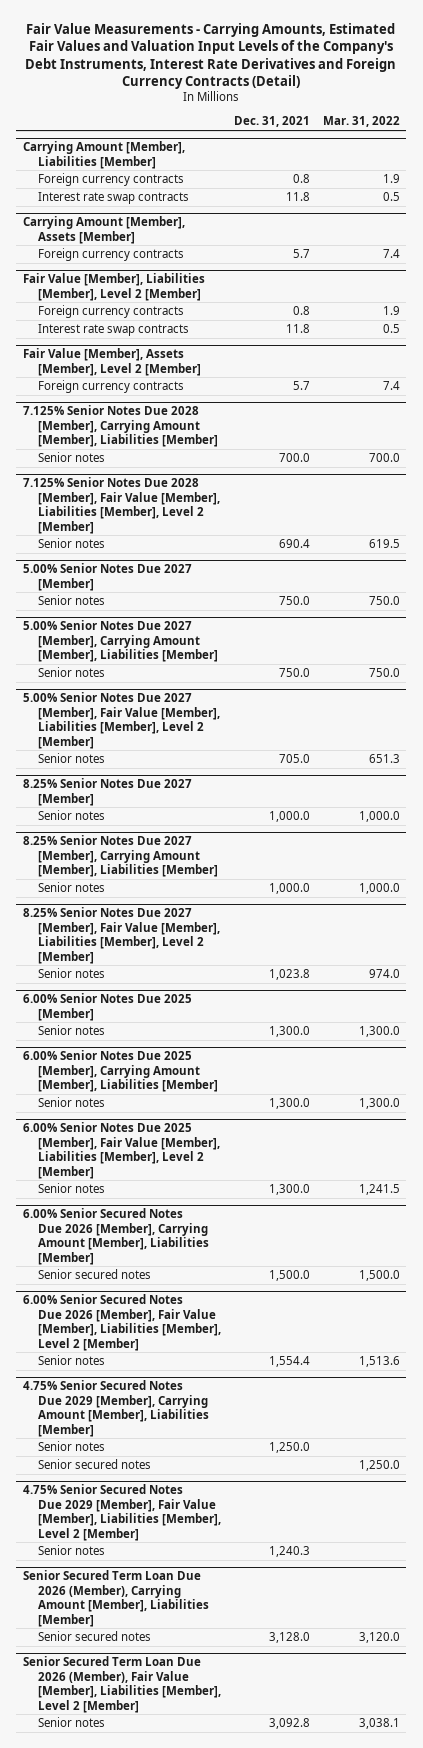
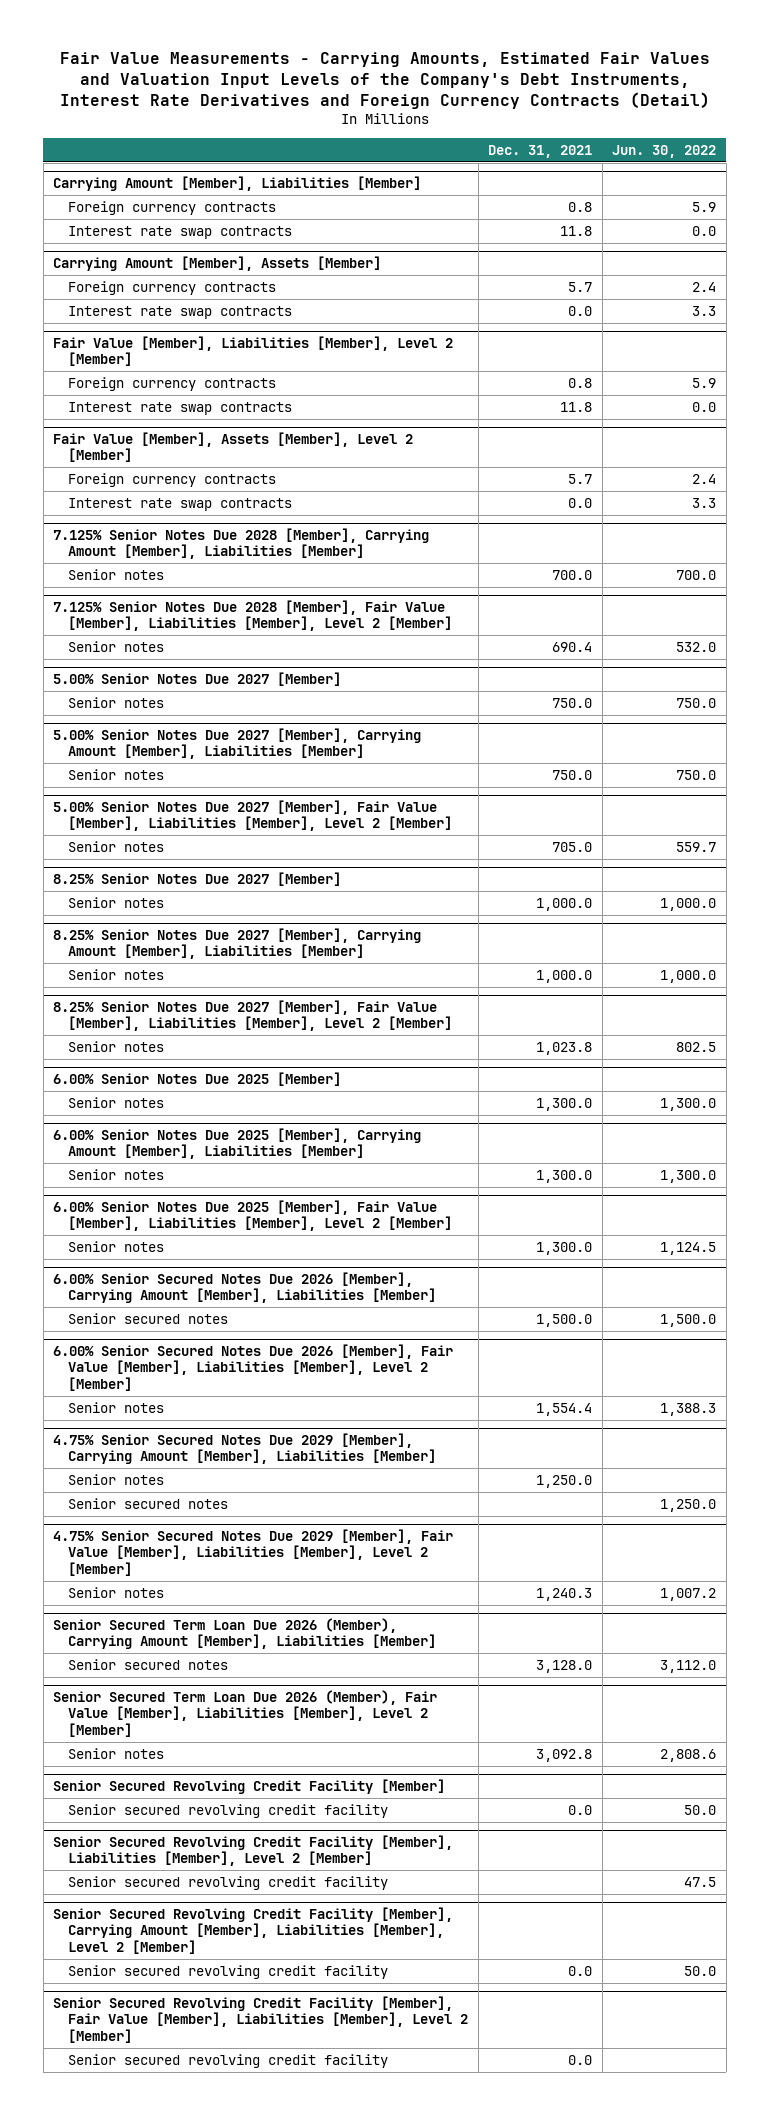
[322,116,400,128] Mar. 31, 2022 -> none
none -> [612,144,717,158] Jun. 30, 2022
none -> [68,306,293,320] Interest rate swap contracts
none -> [68,498,293,512] Interest rate swap contracts
none -> [53,1779,446,1795] Senior Secured Revolving Credit Facility [Member]
none -> [68,1804,389,1819] Senior secured revolving credit facility
none -> [53,1835,454,1867] Senior Secured Revolving Credit Facility [Member], Liabilities [Member], Level 2 [Member]
none -> [68,1876,389,1891] Senior secured revolving credit facility
none -> [53,1907,454,1954] Senior Secured Revolving Credit Facility [Member], Carrying Amount [Member], Liabilities [Member], Level 2 [Member]
none -> [68,1965,389,1980] Senior secured revolving credit facility
none -> [53,1996,469,2043] Senior Secured Revolving Credit Facility [Member], Fair Value [Member], Liabilities [Member], Level 2 [Member]
none -> [68,2054,389,2069] Senior secured revolving credit facility

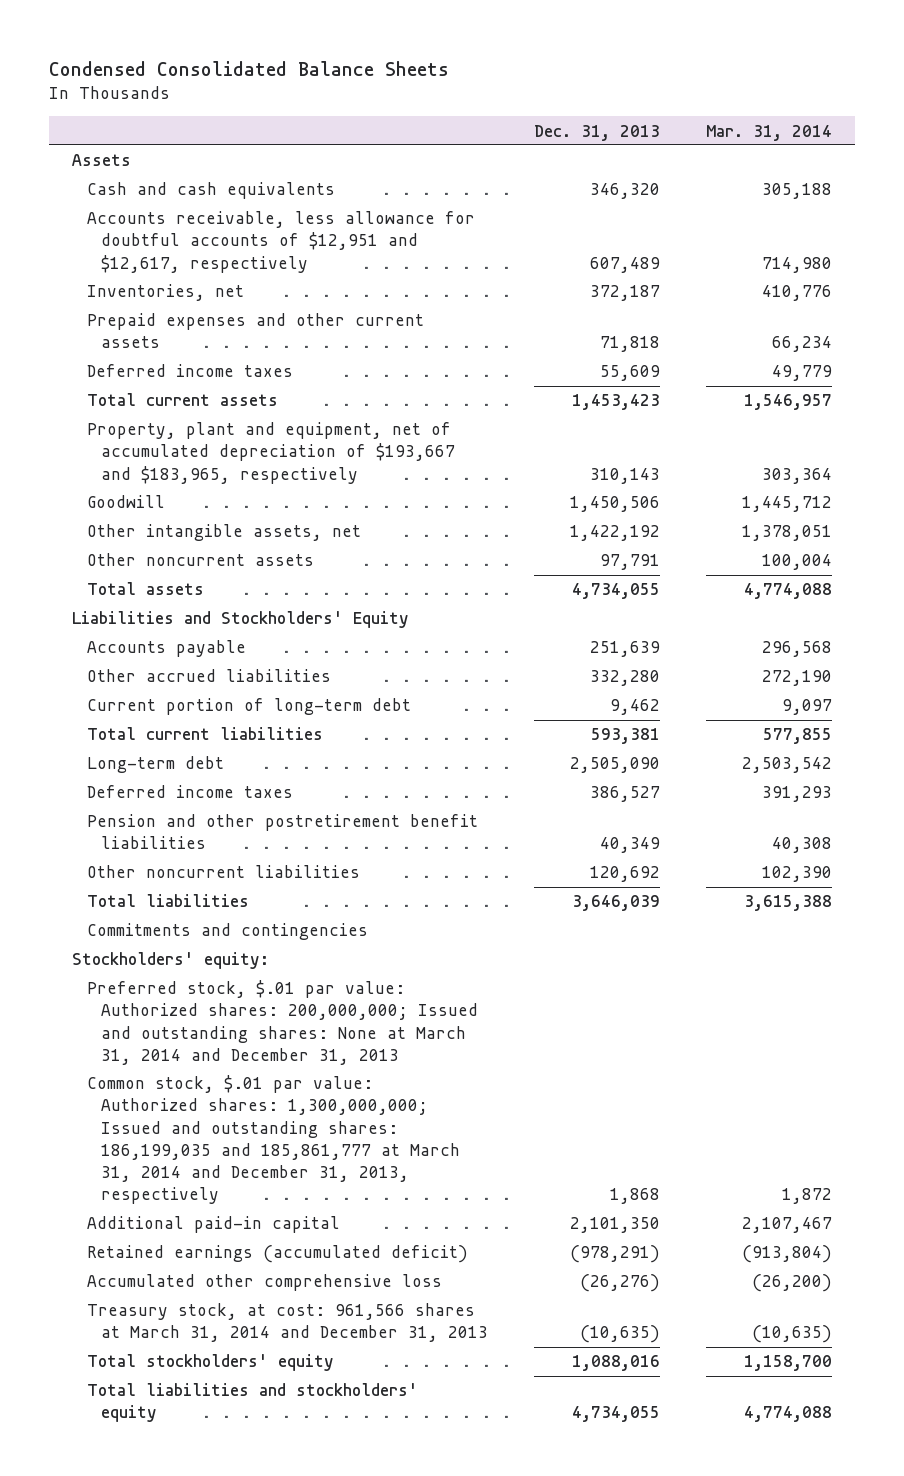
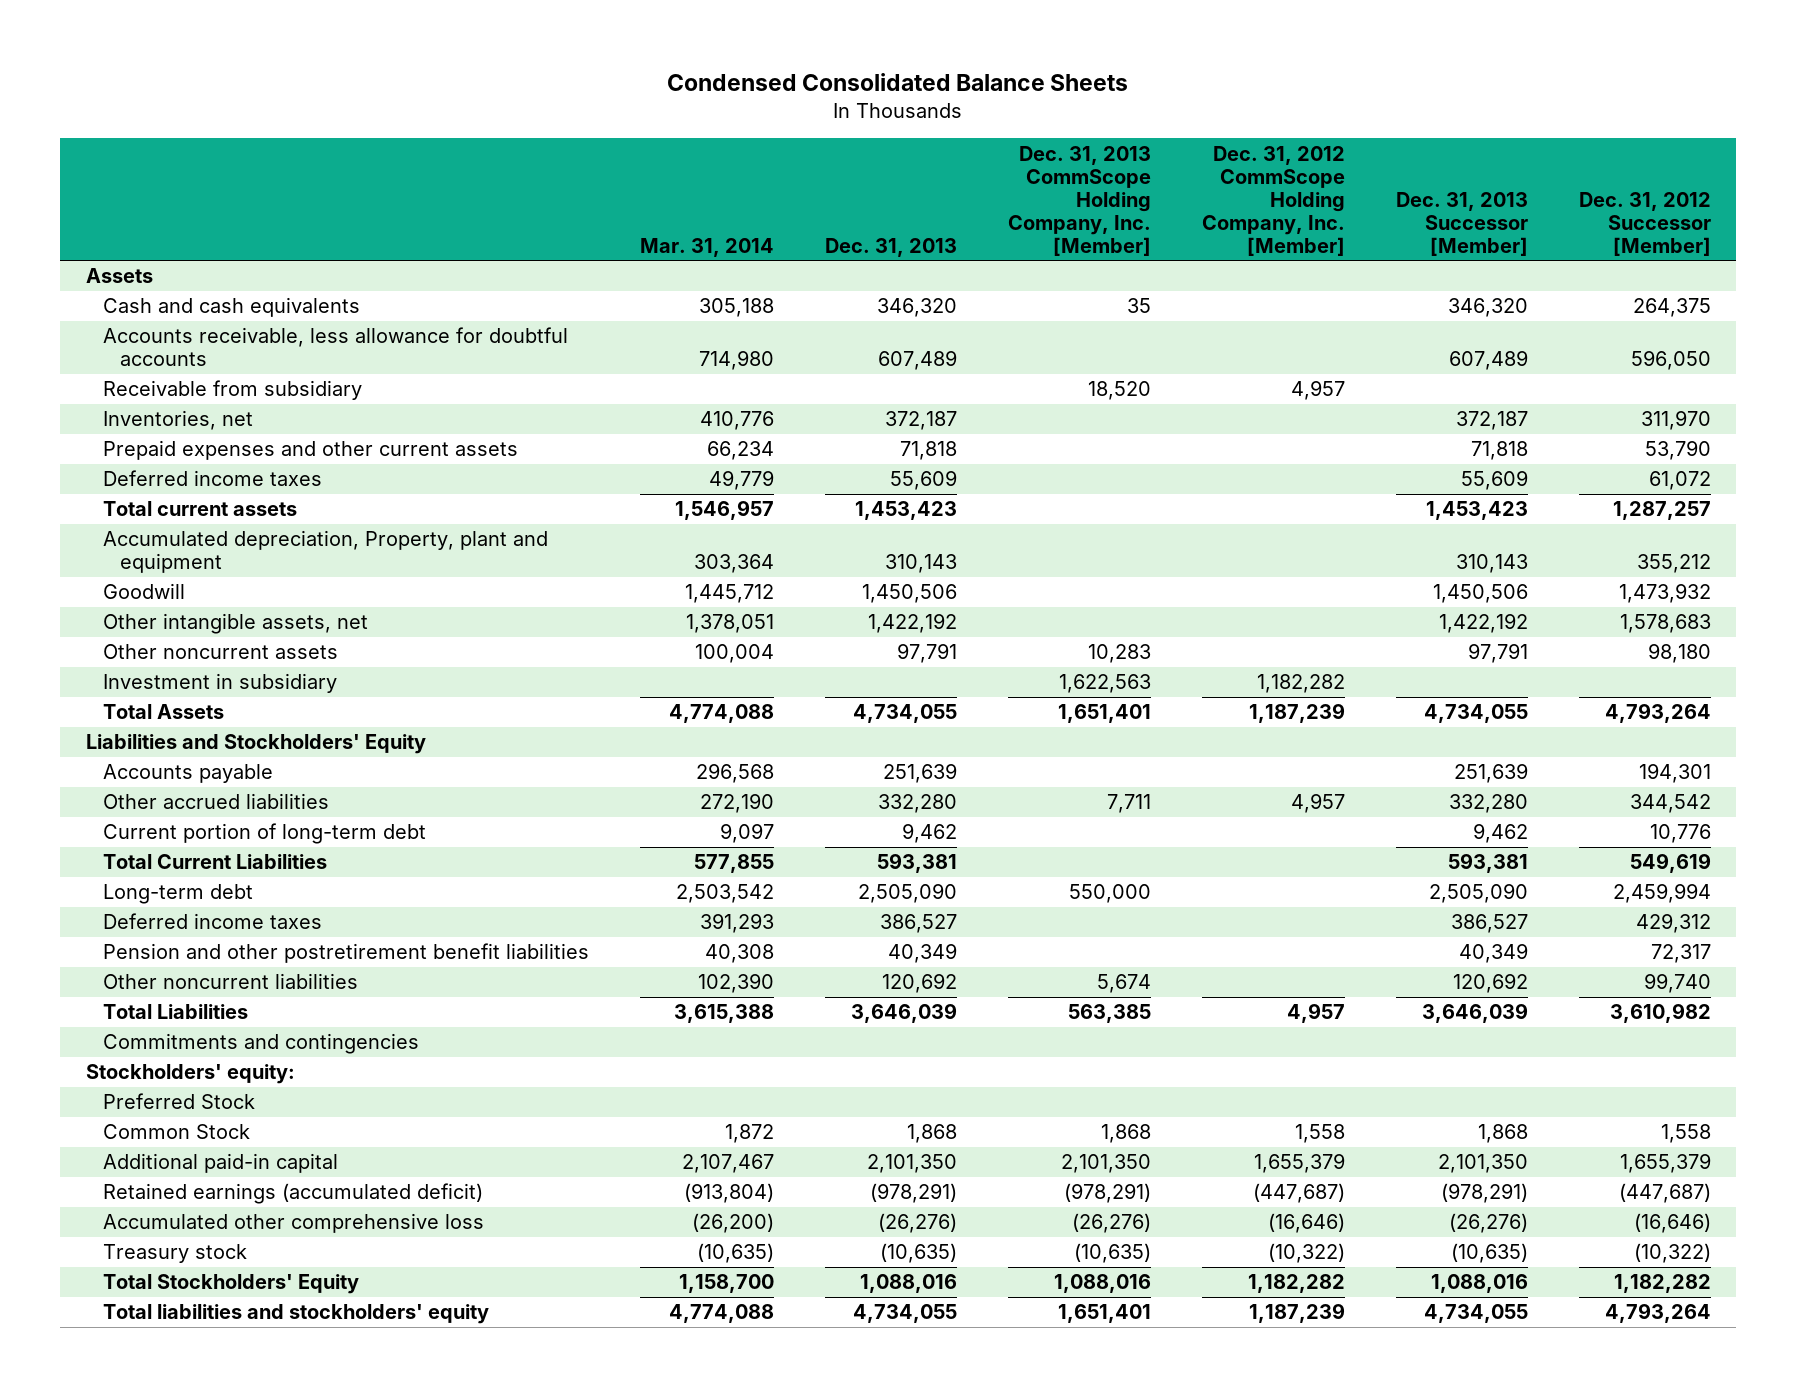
none -> [1007,145,1151,256] Dec. 31, 2013 CommScope Holding Company, Inc. [Member]
none -> [1201,145,1345,256] Dec. 31, 2012 CommScope Holding Company, Inc. [Member]
none -> [1395,191,1528,256] Dec. 31, 2013 Successor [Member]
none -> [1578,191,1711,256] Dec. 31, 2012 Successor [Member]
[86,211,475,273] Accounts receivable, less allowance for doubtful accounts of $12,951 and $12,617, respectively -> [102,327,568,367] Accounts receivable, less allowance for doubtful accounts
none -> [102,380,362,401] Receivable from subsidiary
[86,422,455,484] Property, plant and equipment, net of accumulated depreciation of $193,667 and $183,965, respectively -> [102,530,548,574] Accumulated depreciation, Property, plant and equipment
none -> [102,673,337,694] Investment in subsidiary
[86,582,204,596] Total assets -> [102,704,224,720] Total Assets
[86,727,323,741] Total current liabilities -> [102,854,327,870] Total Current Liabilities
[86,894,249,908] Total liabilities -> [102,1004,248,1020] Total Liabilities
[86,980,478,1065] Preferred stock, $.01 par value: Authorized shares: 200,000,000; Issued and outstanding shares: None at March 31, 2014 and December 31, 2013 -> [102,1093,255,1110] Preferred Stock
[86,1075,460,1205] Common stock, $.01 par value: Authorized shares: 1,300,000,000; Issued and outstanding shares: 186,199,035 and 185,861,777 at March 31, 2014 and December 31, 2013, respectively -> [102,1124,250,1140] Common Stock
[86,1303,488,1343] Treasury stock, at cost: 961,566 shares at March 31, 2014 and December 31, 2013 -> [102,1244,247,1264] Treasury stock
[86,1354,334,1372] Total stockholders' equity -> [102,1274,359,1295] Total Stockholders' Equity

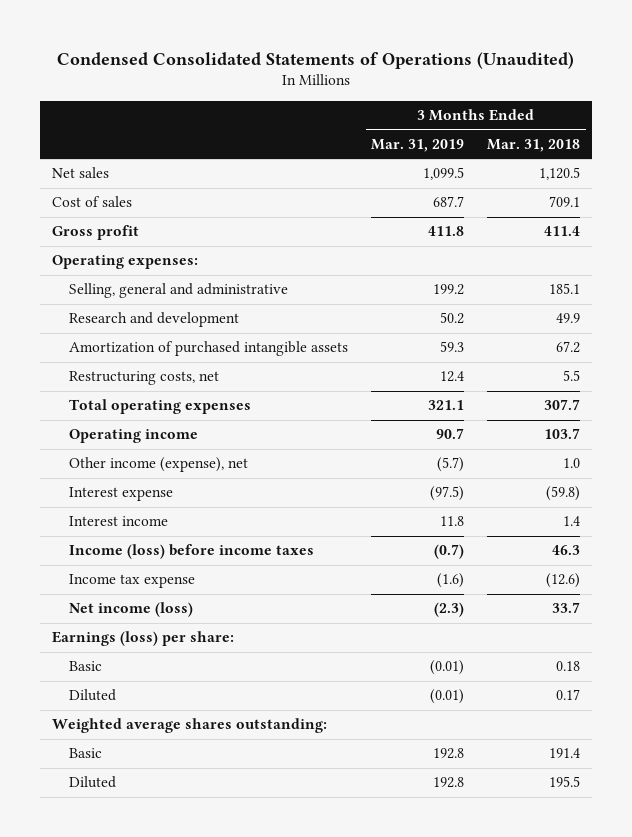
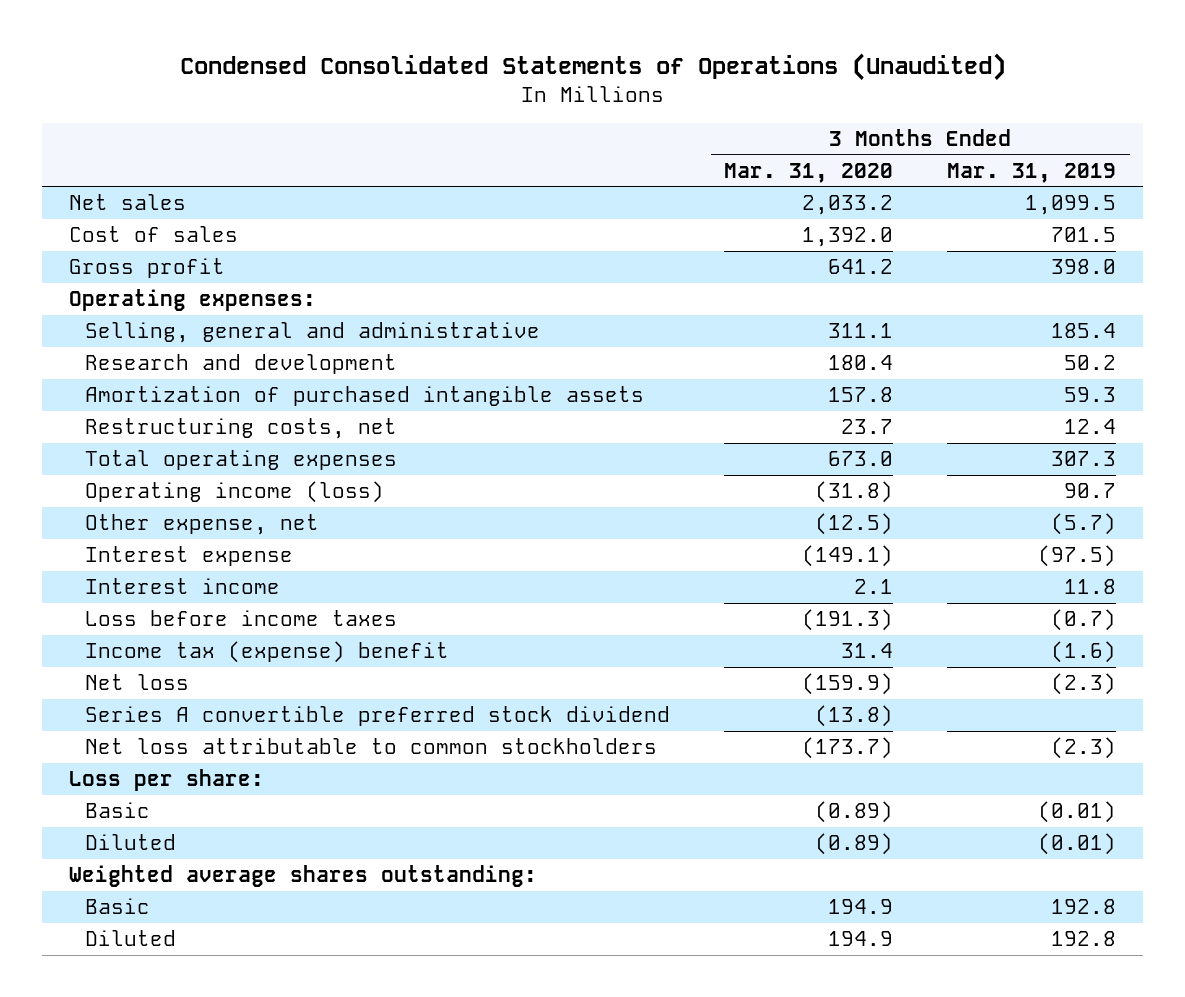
[487,138,581,152] Mar. 31, 2018 -> none
none -> [724,162,894,183] Mar. 31, 2020
[433,196,465,208] 687.7 -> [1051,227,1117,243] 701.5
[428,226,465,237] 411.8 -> [1051,259,1117,275] 398.0
[433,284,465,296] 199.2 -> [1051,323,1117,339] 185.4
[428,400,465,411] 321.1 -> [1051,451,1117,467] 307.3
[69,429,199,444] Operating income -> [84,481,384,504] Operating income (loss)
[69,457,249,473] Other income (expense), net -> [84,514,319,536] Other expense, net
[69,544,315,560] Income (loss) before income taxes -> [84,610,397,627] Loss before income taxes
[69,574,196,589] Income tax expense -> [84,641,449,664] Income tax (expense) benefit
[69,602,194,618] Net income (loss) -> [84,674,189,691] Net loss
none -> [84,706,670,727] Series A convertible preferred stock dividend
none -> [84,738,657,755] Net loss attributable to common stockholders
[51,631,234,647] Earnings (loss) per share: -> [69,769,265,792] Loss per share:

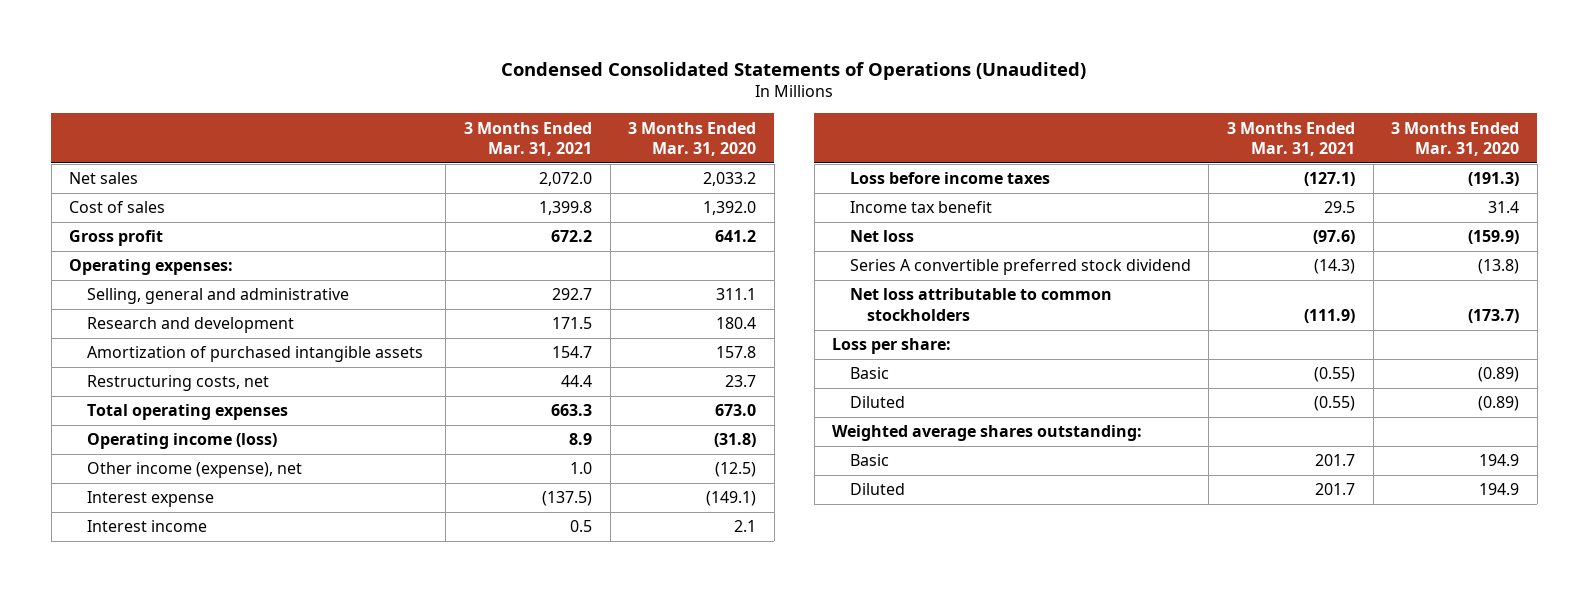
[947,162,1117,183] Mar. 31, 2019 -> none
none -> [464,121,593,156] 3 Months Ended Mar. 31, 2021
[84,514,319,536] Other expense, net -> [86,462,302,479] Other income (expense), net
[84,641,449,664] Income tax (expense) benefit -> [849,201,992,214] Income tax benefit

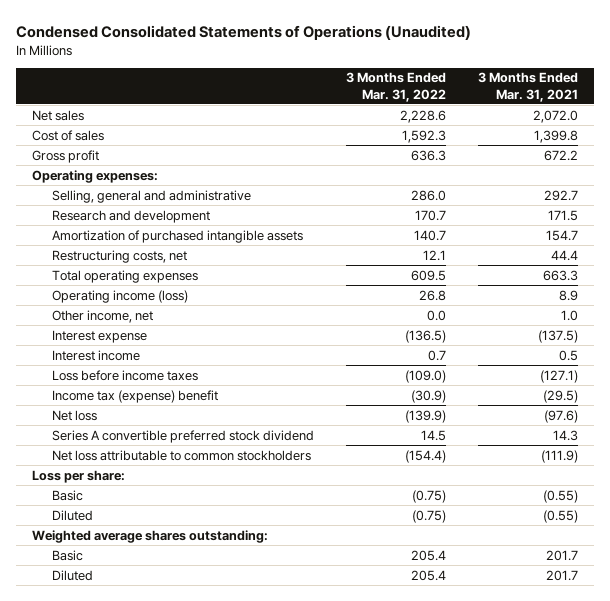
[628,121,757,156] 3 Months Ended Mar. 31, 2020 -> none
none -> [346,72,447,102] 3 Months Ended Mar. 31, 2022
[86,462,302,479] Other income (expense), net -> [52,309,154,323] Other income, net
[849,201,992,214] Income tax benefit -> [52,389,219,403] Income tax (expense) benefit
[1323,201,1355,214] 29.5 -> [542,389,578,403] (29.5)
[1313,259,1355,275] (14.3) -> [552,429,578,441] 14.3

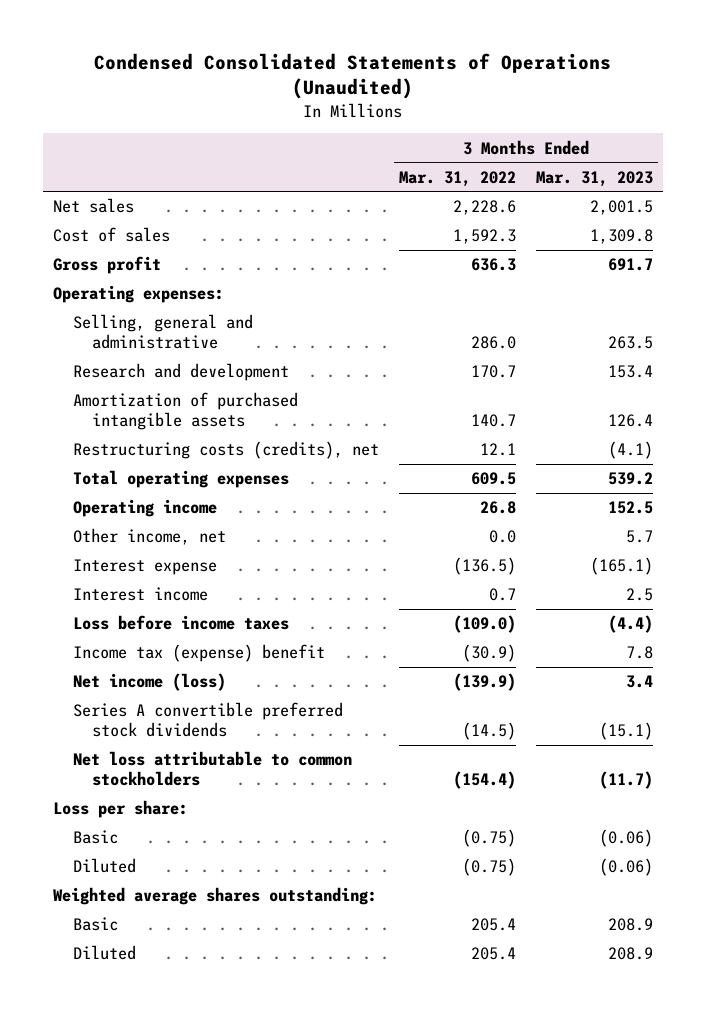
[477,72,578,102] 3 Months Ended Mar. 31, 2021 -> none
none -> [535,170,653,187] Mar. 31, 2023
[52,249,188,263] Restructuring costs, net -> [72,441,379,460] Restructuring costs (credits), net
[52,289,189,303] Operating income (loss) -> [72,499,217,518] Operating income
[52,409,98,421] Net loss -> [72,673,226,692] Net income (loss)
[52,429,315,443] Series A convertible preferred stock dividend -> [72,702,343,738] Series A convertible preferred stock dividends
[421,429,447,441] 14.5 -> [461,722,516,741] (14.5)

